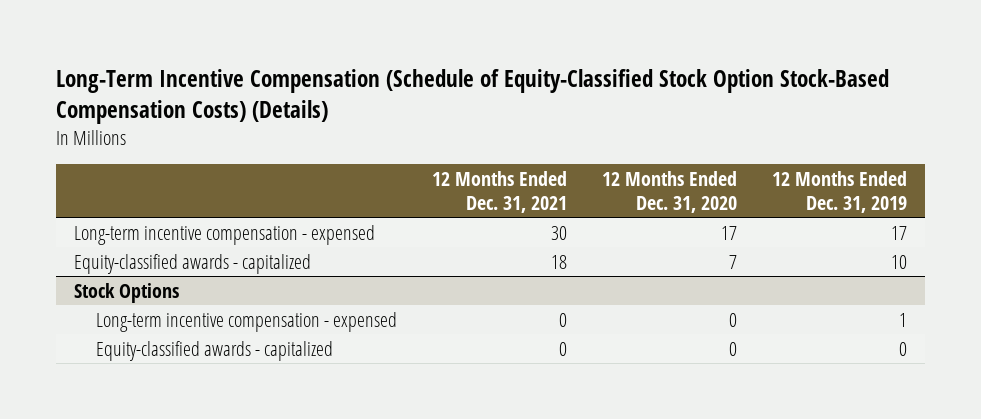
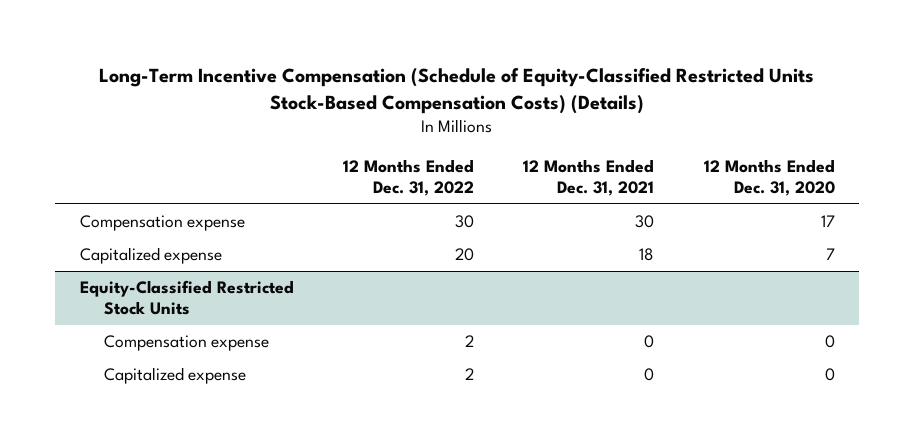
[56,69,890,124] Long-Term Incentive Compensation (Schedule of Equity-Classified Stock Option Stock-Based Compensation Costs) (Details) -> [99,67,815,114] Long-Term Incentive Compensation (Schedule of Equity-Classified Restricted Units Stock-Based Compensation Costs) (Details)
[772,171,908,213] 12 Months Ended Dec. 31, 2019 -> none
none -> [342,159,474,196] 12 Months Ended Dec. 31, 2022
[73,282,179,303] Stock Options -> none
[73,224,375,245] Long-term incentive compensation - expensed -> [79,215,245,232] Compensation expense
[73,253,311,274] Equity-classified awards - capitalized -> [79,247,222,265] Capitalized expense
none -> [79,280,294,315] Equity-Classified Restricted Stock Units
[96,311,398,332] Long-term incentive compensation - expensed -> [104,335,270,352] Compensation expense
[96,340,334,361] Equity-classified awards - capitalized -> [104,367,247,385] Capitalized expense

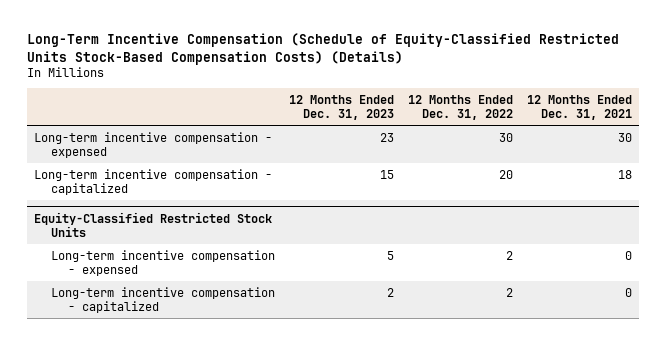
[703,159,835,196] 12 Months Ended Dec. 31, 2020 -> none
none -> [288,94,394,120] 12 Months Ended Dec. 31, 2023
[79,215,245,232] Compensation expense -> [33,131,272,158] Long-term incentive compensation - expensed
[79,247,222,265] Capitalized expense -> [33,168,272,195] Long-term incentive compensation - capitalized
[104,335,270,352] Compensation expense -> [50,249,275,276] Long-term incentive compensation - expensed
[104,367,247,385] Capitalized expense -> [50,286,275,313] Long-term incentive compensation - capitalized

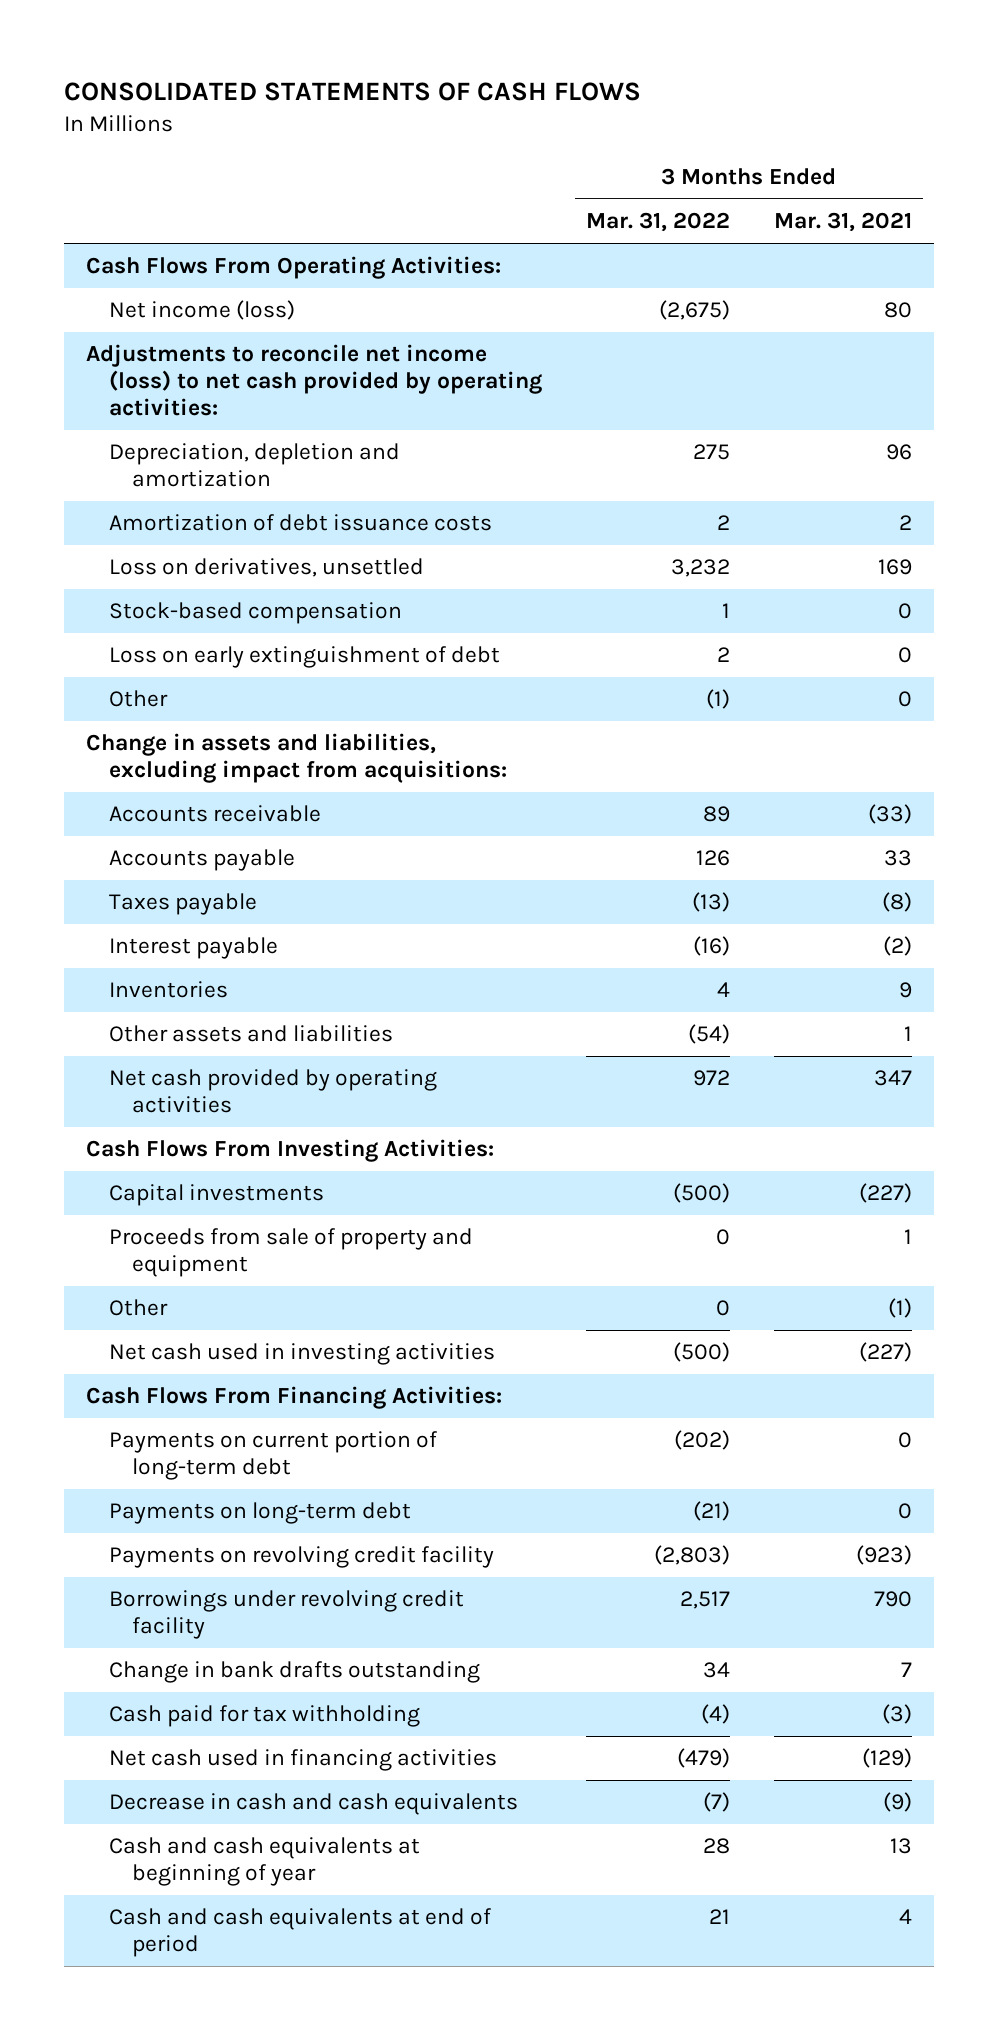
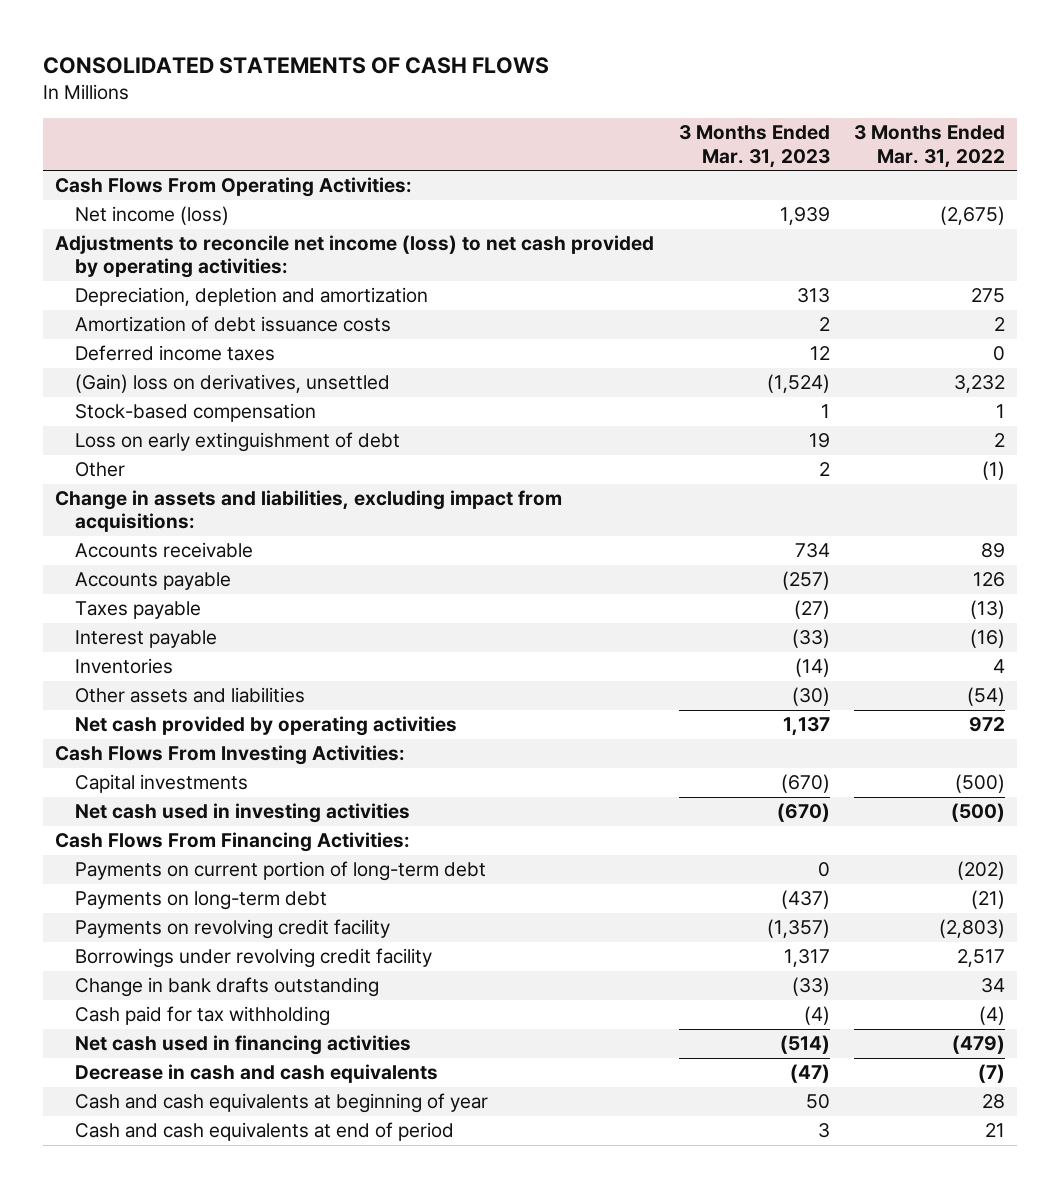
[774,212,913,233] Mar. 31, 2021 -> none
none -> [678,125,830,168] 3 Months Ended Mar. 31, 2023
none -> [75,345,276,362] Deferred income taxes
[109,558,425,578] Loss on derivatives, unsettled -> [75,374,391,394] (Gain) loss on derivatives, unsettled
[109,1228,474,1278] Proceeds from sale of property and equipment -> none
[109,1299,169,1317] Other -> none

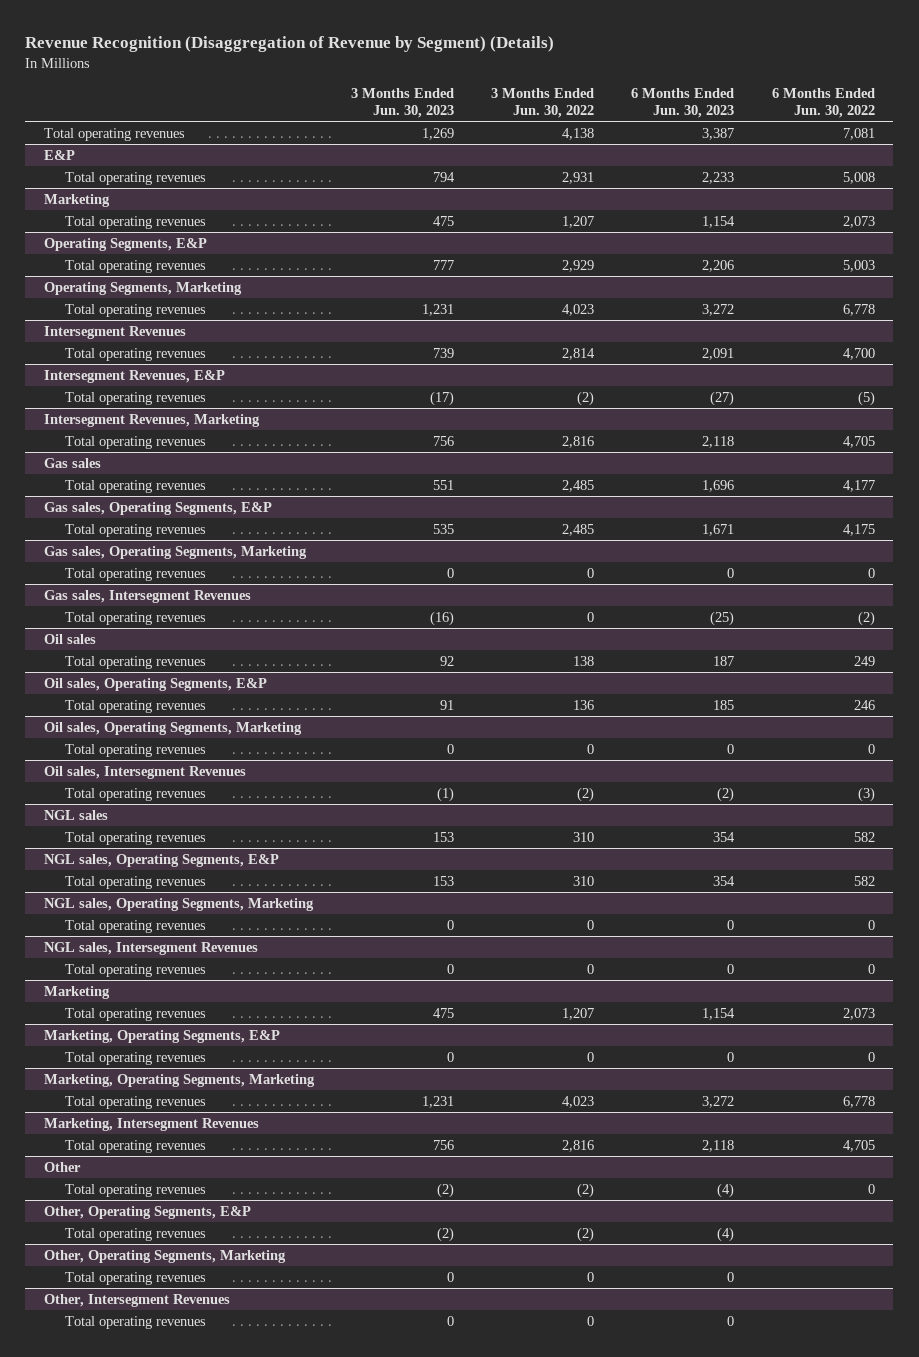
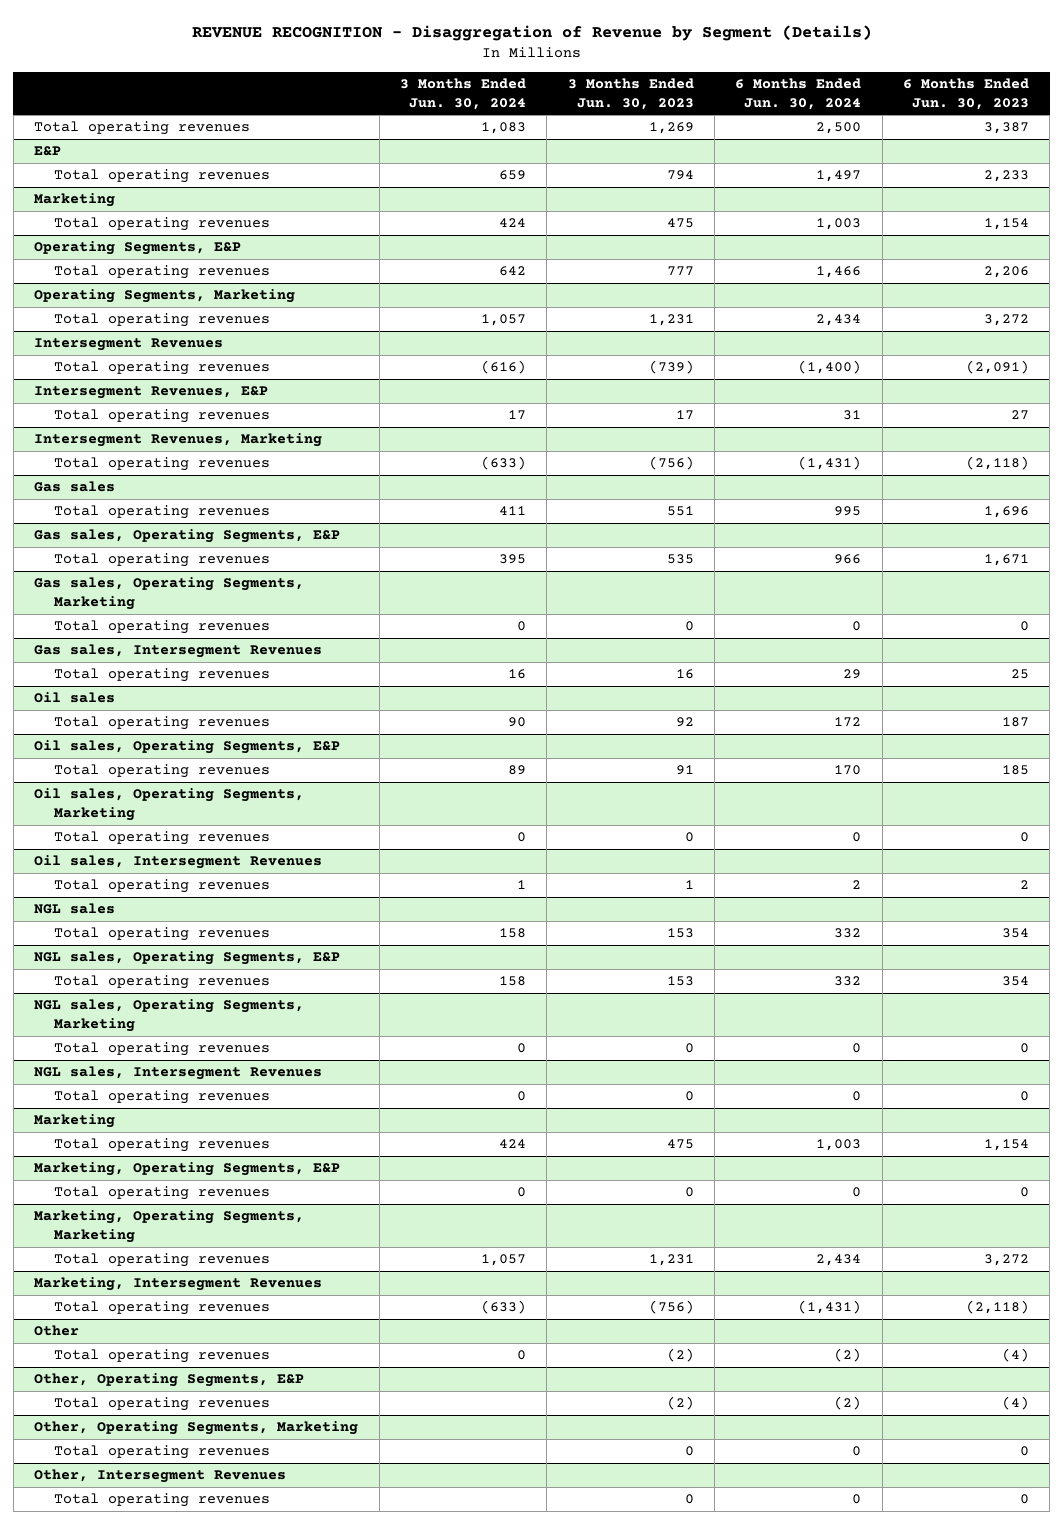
[25,36,555,53] Revenue Recognition (Disaggregation of Revenue by Segment) (Details) -> [191,24,872,41] REVENUE RECOGNITION - Disaggregation of Revenue by Segment (Details)
[491,88,595,119] 3 Months Ended Jun. 30, 2022 -> none
[771,88,875,119] 6 Months Ended Jun. 30, 2022 -> none
none -> [399,77,526,110] 3 Months Ended Jun. 30, 2024
none -> [735,77,862,110] 6 Months Ended Jun. 30, 2024
[433,347,455,358] 739 -> [648,360,694,375] (739)
[702,347,735,360] 2,091 -> [966,360,1030,375] (2,091)
[430,390,455,406] (17) -> [675,410,694,421] 17
[710,390,735,406] (27) -> [1011,410,1030,421] 27
[433,435,455,446] 756 -> [648,456,694,471] (756)
[702,435,735,448] 2,118 -> [966,456,1030,471] (2,118)
[430,610,455,626] (16) -> [675,669,694,680] 16
[710,610,735,626] (25) -> [1011,669,1030,680] 25
[437,786,455,802] (1) -> [684,880,694,890] 1
[717,786,735,802] (2) -> [1020,880,1030,890] 2
[433,1139,455,1150] 756 -> [648,1300,694,1315] (756)
[702,1139,735,1152] 2,118 -> [966,1300,1030,1315] (2,118)

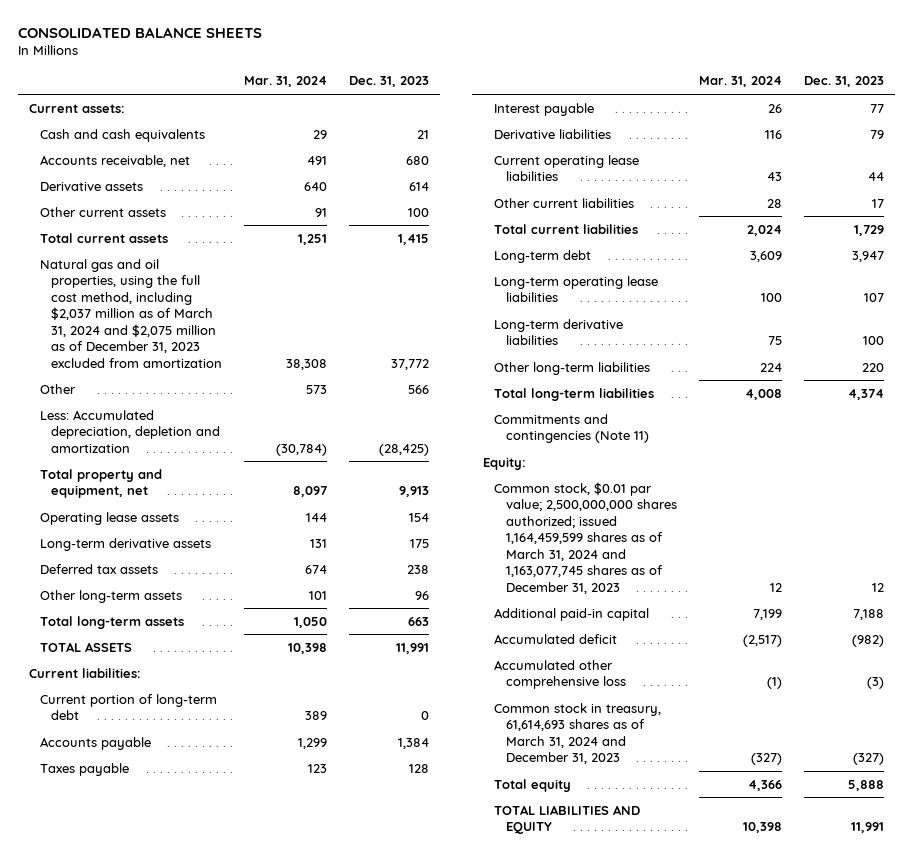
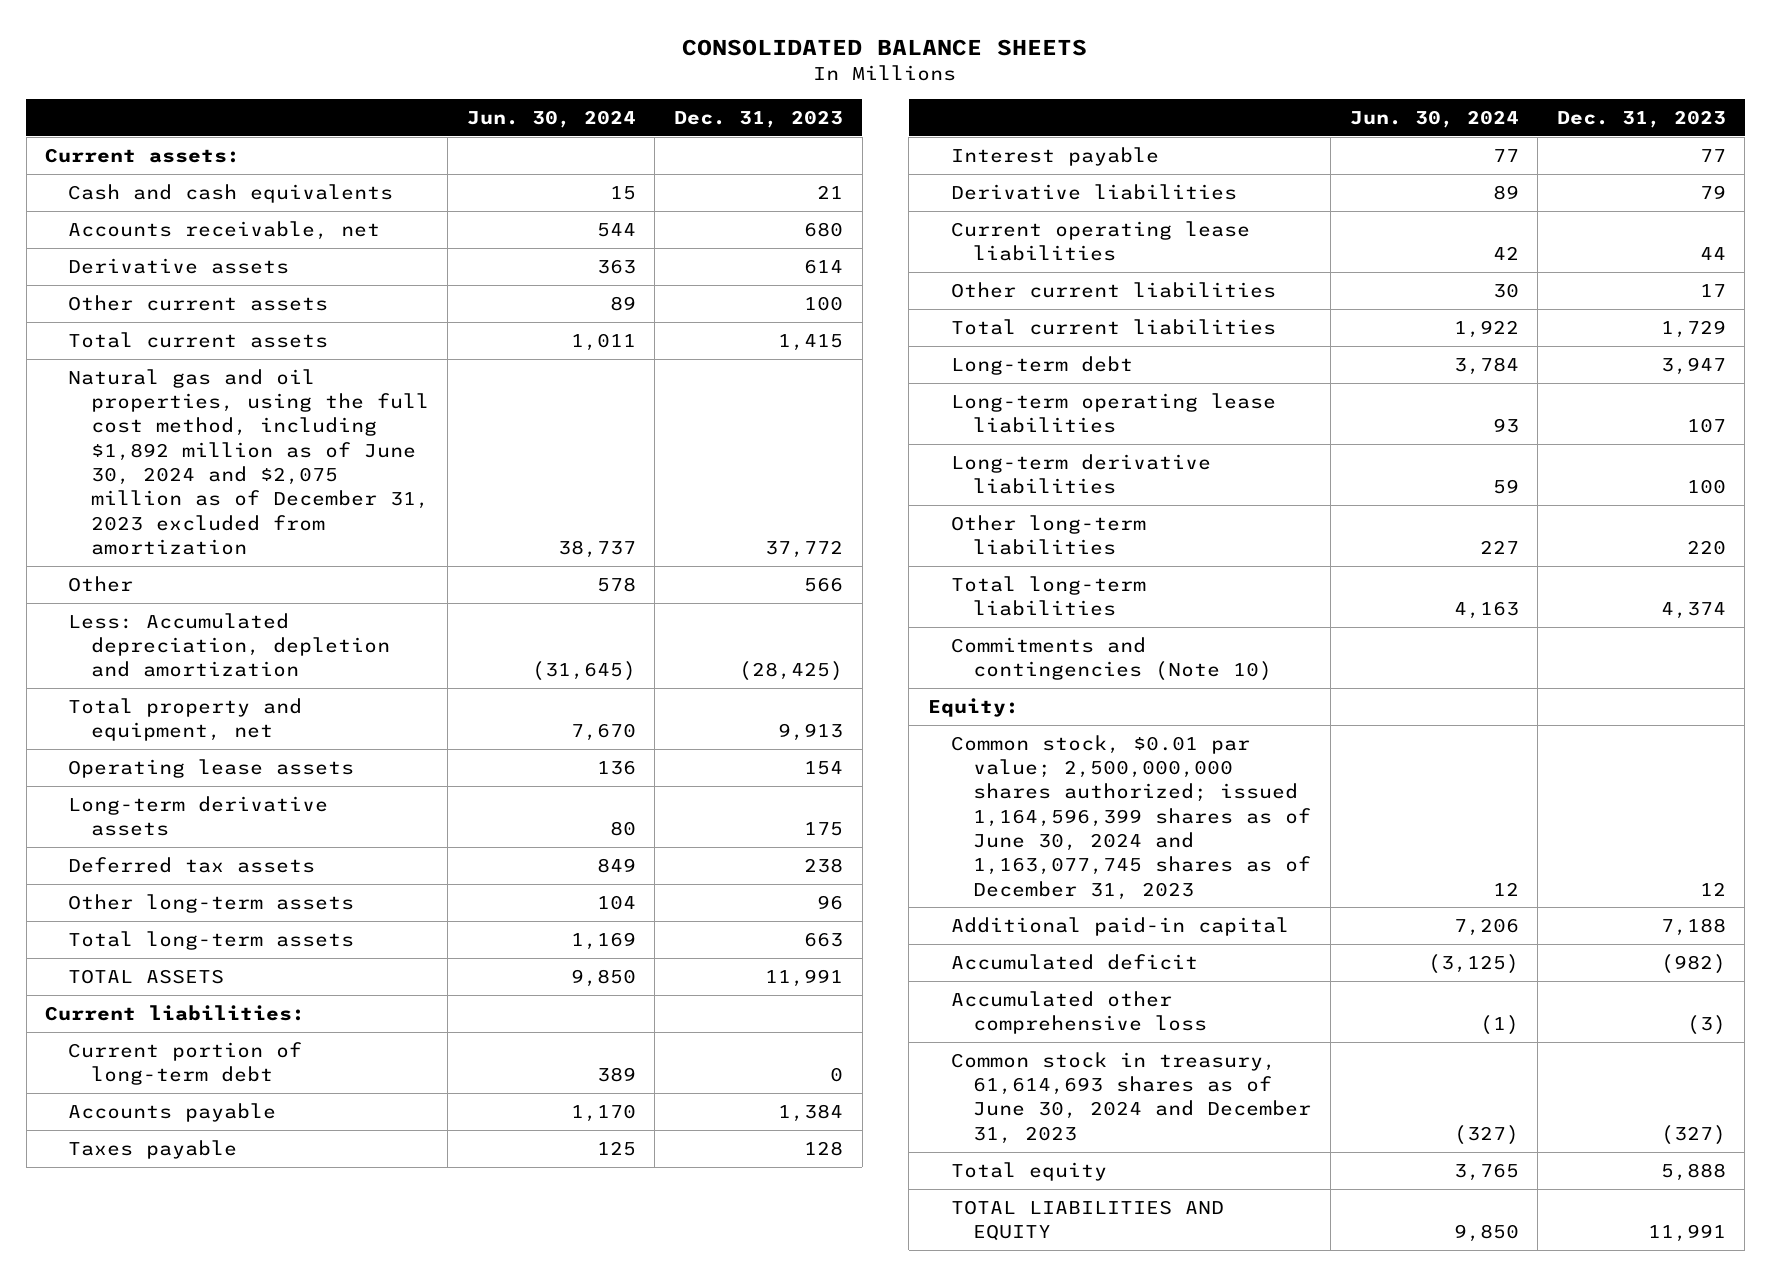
[244,76,328,88] Mar. 31, 2024 -> none
none -> [466,109,636,128] Jun. 30, 2024
[39,258,223,368] Natural gas and oil properties, using the full cost method, including $2,037 million as of March 31, 2024 and $2,075 million as of December 31, 2023 excluded from amortization -> [67,368,429,555] Natural gas and oil properties, using the full cost method, including $1,892 million as of June 30, 2024 and $2,075 million as of December 31, 2023 excluded from amortization
[494,413,649,444] Commitments and contingencies (Note 11) -> [950,636,1273,682] Commitments and contingencies (Note 10)
[494,481,677,594] Common stock, $0.01 par value; 2,500,000,000 shares authorized; issued 1,164,459,599 shares as of March 31, 2024 and 1,163,077,745 shares as of December 31, 2023 -> [950,734,1312,900] Common stock, $0.01 par value; 2,500,000,000 shares authorized; issued 1,164,596,399 shares as of June 30, 2024 and 1,163,077,745 shares as of December 31, 2023
[494,702,662,765] Common stock in treasury, 61,614,693 shares as of March 31, 2024 and December 31, 2023 -> [950,1051,1312,1144] Common stock in treasury, 61,614,693 shares as of June 30, 2024 and December 31, 2023

